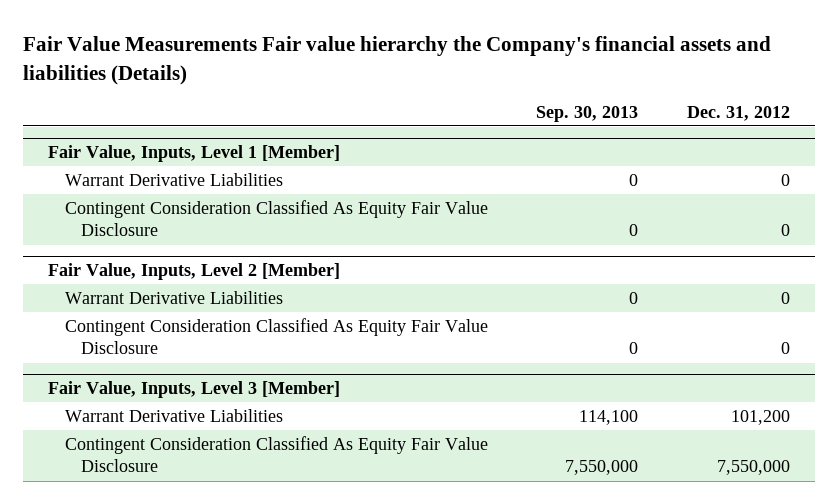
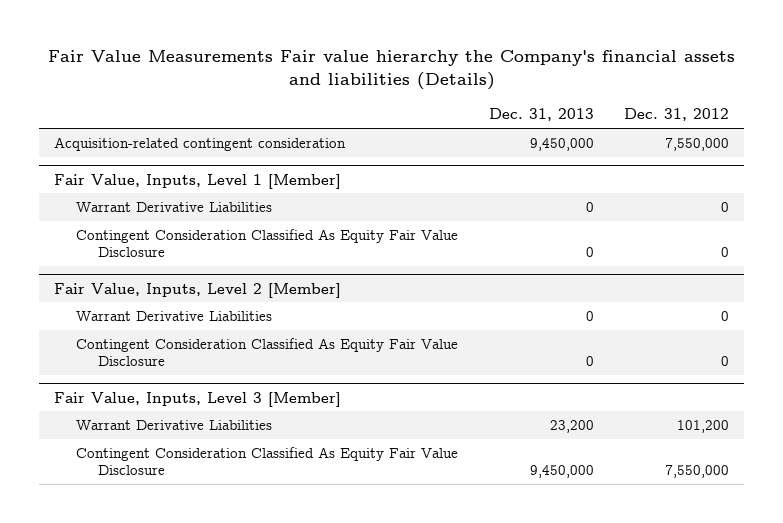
[536,105,639,122] Sep. 30, 2013 -> none
none -> [488,108,594,122] Dec. 31, 2013
none -> [54,137,347,152] Acquisition-related contingent consideration

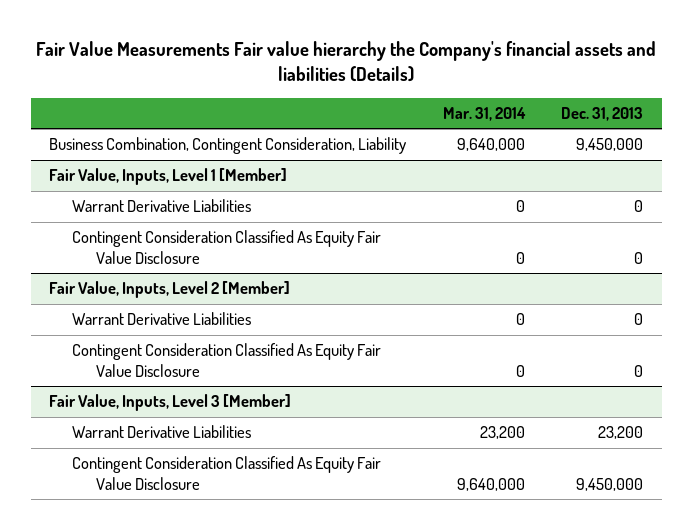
[623,108,729,122] Dec. 31, 2012 -> none
none -> [442,106,526,121] Mar. 31, 2014
[54,137,347,152] Acquisition-related contingent consideration -> [49,137,407,155] Business Combination, Contingent Consideration, Liability

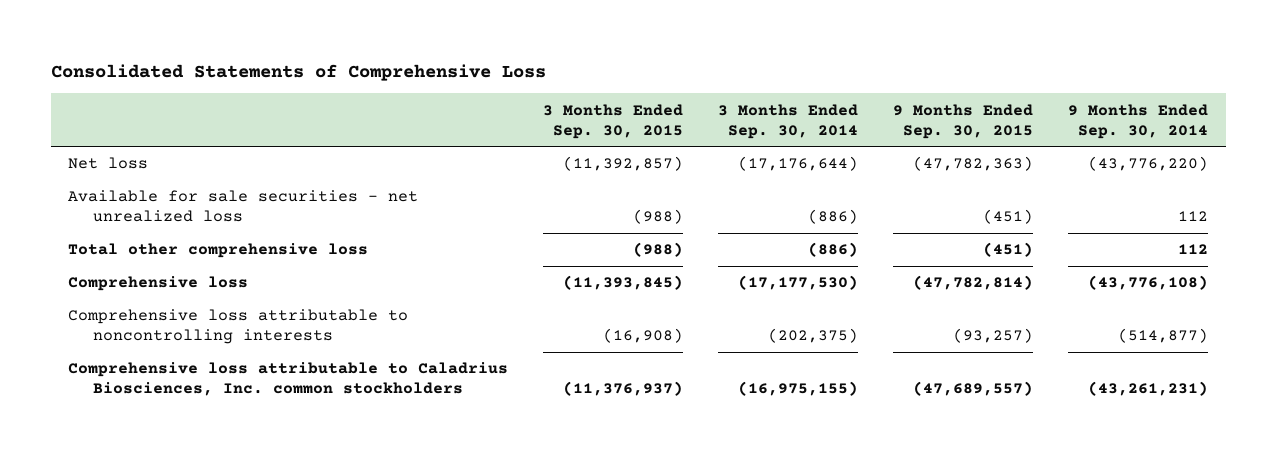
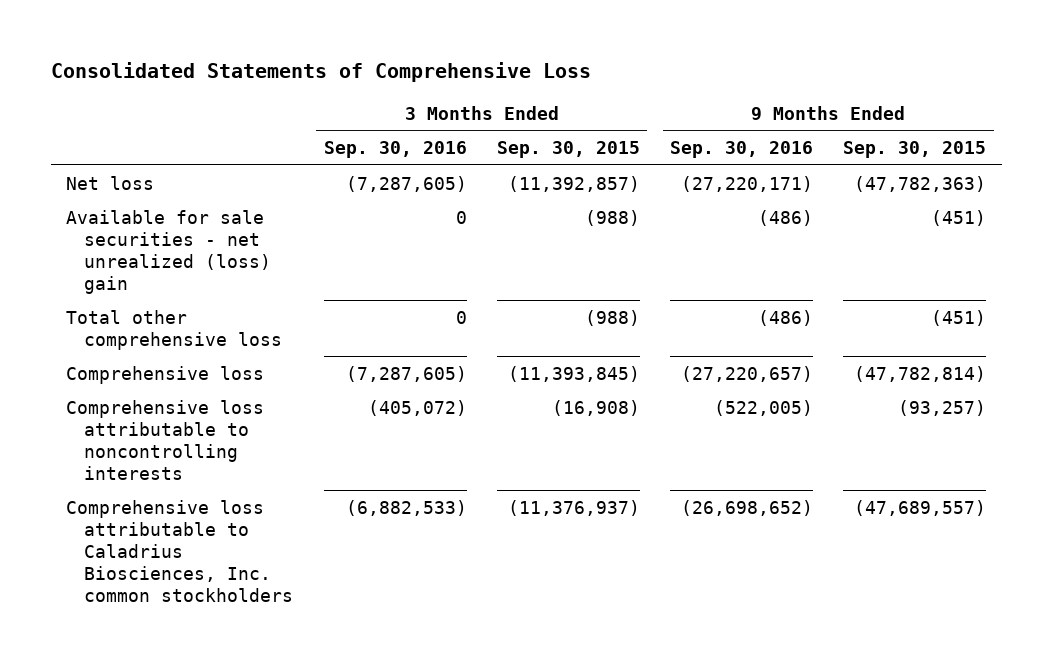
[718,103,859,139] 3 Months Ended Sep. 30, 2014 -> none
[1068,103,1209,139] 9 Months Ended Sep. 30, 2014 -> none
none -> [323,141,467,159] Sep. 30, 2016
none -> [670,141,814,159] Sep. 30, 2016
[68,190,419,223] Available for sale securities - net unrealized loss -> [66,209,272,294] Available for sale securities - net unrealized (loss) gain

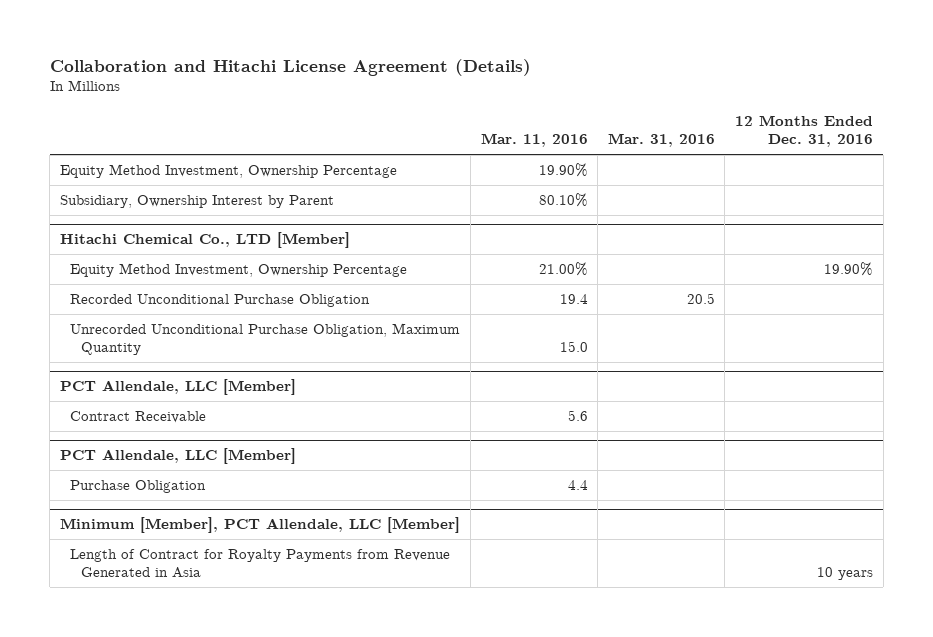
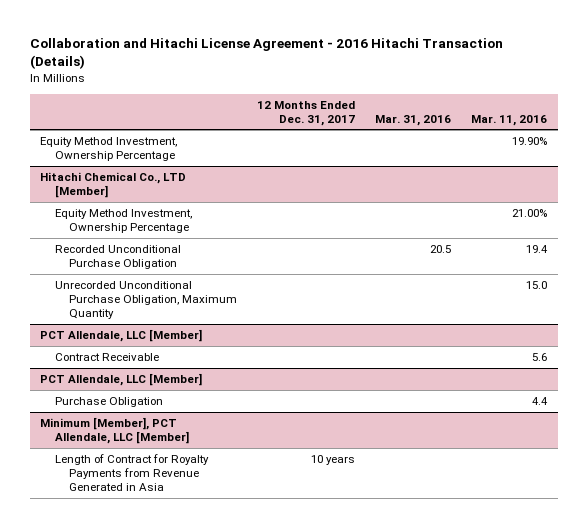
[49,59,531,77] Collaboration and Hitachi License Agreement (Details) -> [29,38,503,70] Collaboration and Hitachi License Agreement - 2016 Hitachi Transaction (Details)
[735,114,874,148] 12 Months Ended Dec. 31, 2016 -> none
none -> [257,100,356,126] 12 Months Ended Dec. 31, 2017
[59,194,334,208] Subsidiary, Ownership Interest by Parent -> none

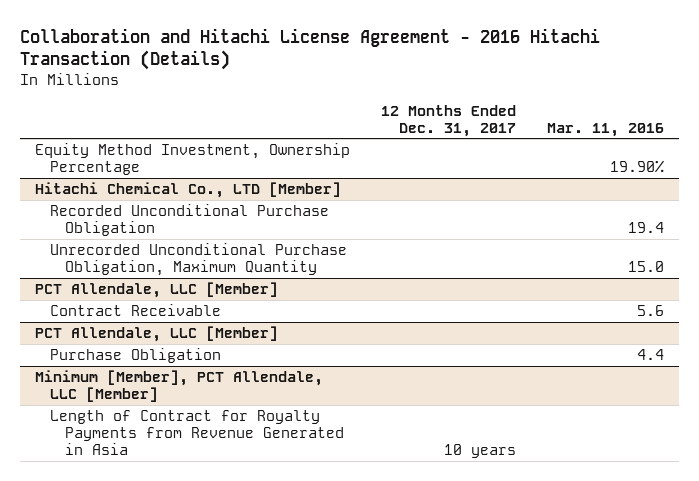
[375,114,452,126] Mar. 31, 2016 -> none
[54,208,192,233] Equity Method Investment, Ownership Percentage -> none

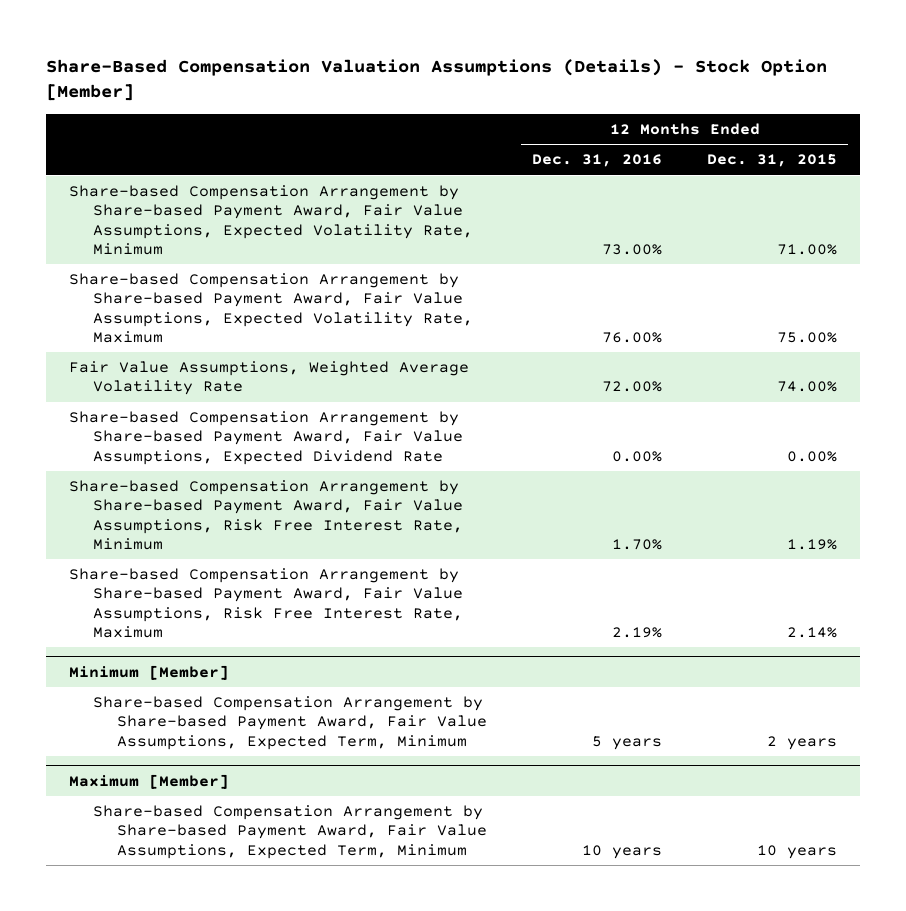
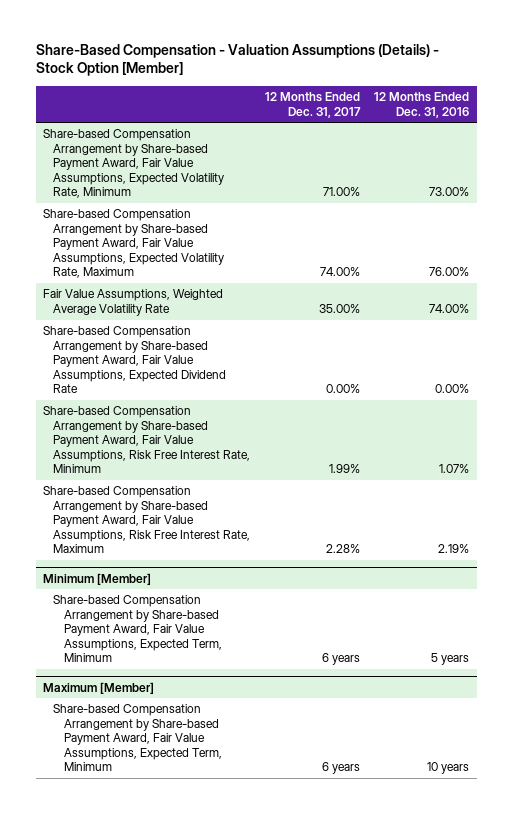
[46,58,828,102] Share-Based Compensation Valuation Assumptions (Details) - Stock Option [Member] -> [35,43,439,77] Share-Based Compensation - Valuation Assumptions (Details) - Stock Option [Member]
[707,154,838,168] Dec. 31, 2015 -> none
none -> [264,92,361,118] 12 Months Ended Dec. 31, 2017
[602,381,663,393] 72.00% -> [429,303,470,313] 74.00%
[612,539,663,551] 1.70% -> [439,464,470,474] 1.07%

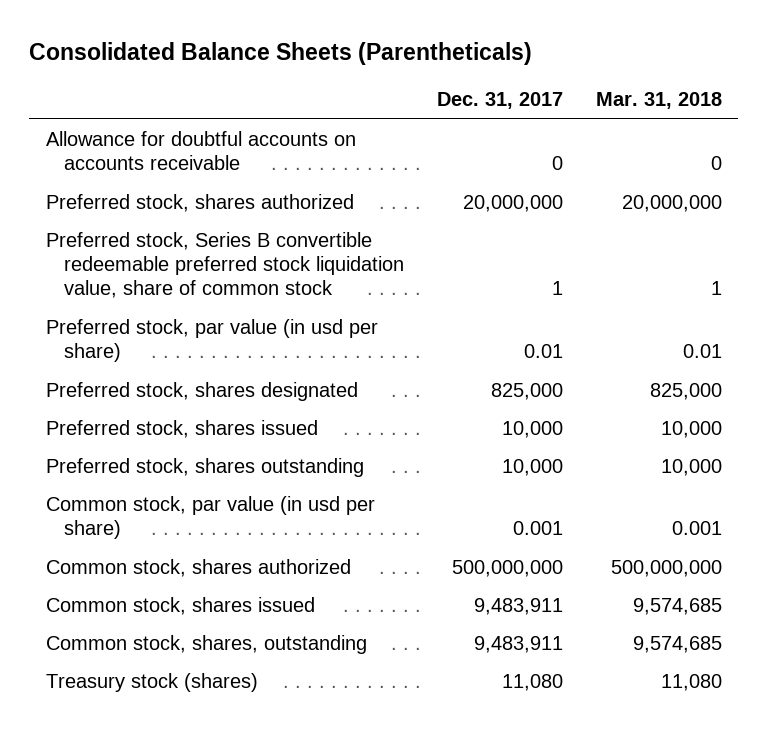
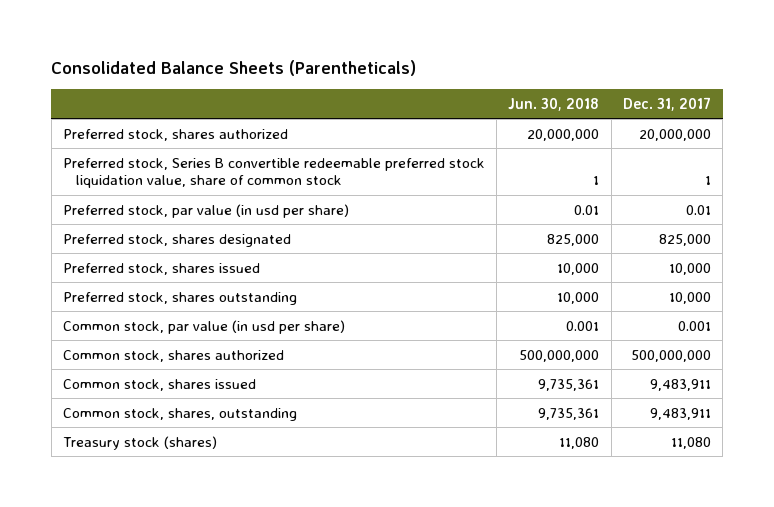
[595,92,722,110] Mar. 31, 2018 -> none
none -> [508,98,600,112] Jun. 30, 2018
[45,131,356,171] Allowance for doubtful accounts on accounts receivable -> none

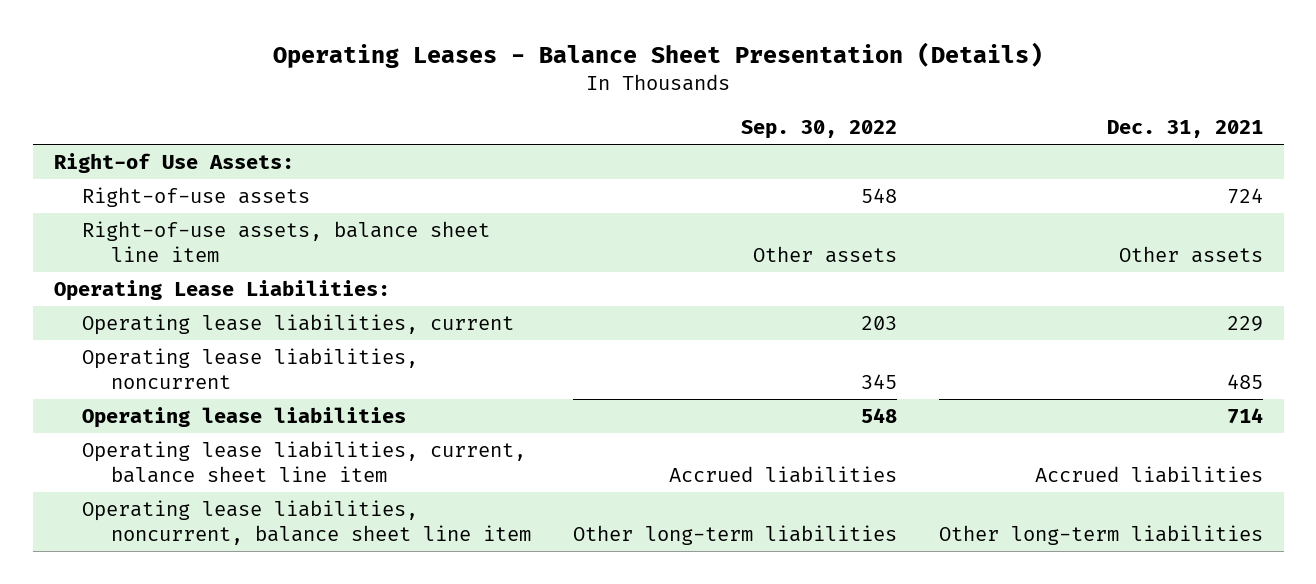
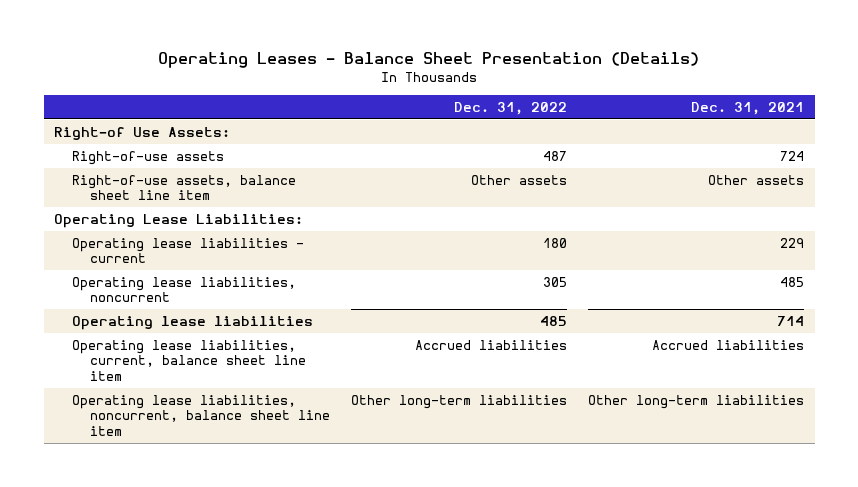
[740,120,897,140] Sep. 30, 2022 -> none
none -> [454,102,568,116] Dec. 31, 2022
[82,313,515,335] Operating lease liabilities, current -> [72,237,305,264] Operating lease liabilities - current

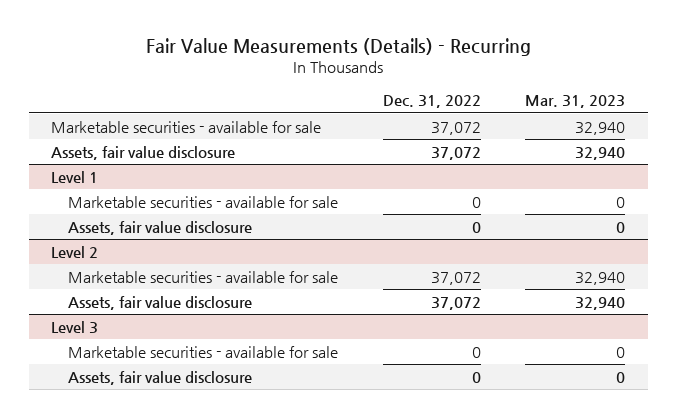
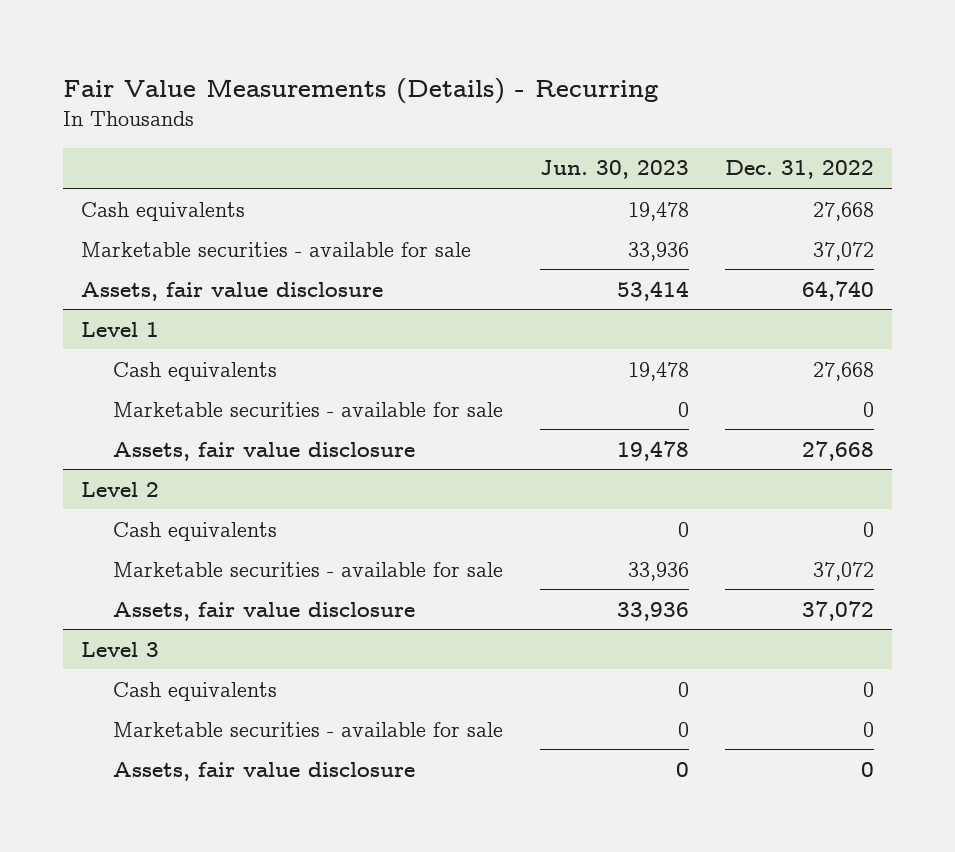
[525,95,626,109] Mar. 31, 2023 -> none
none -> [539,160,689,180] Jun. 30, 2023
none -> [81,201,246,221] Cash equivalents
[430,147,481,161] 37,072 -> [801,280,874,301] 64,740
none -> [113,361,278,381] Cash equivalents
[471,222,481,234] 0 -> [801,440,874,461] 27,668
none -> [113,521,278,541] Cash equivalents
none -> [113,681,278,701] Cash equivalents

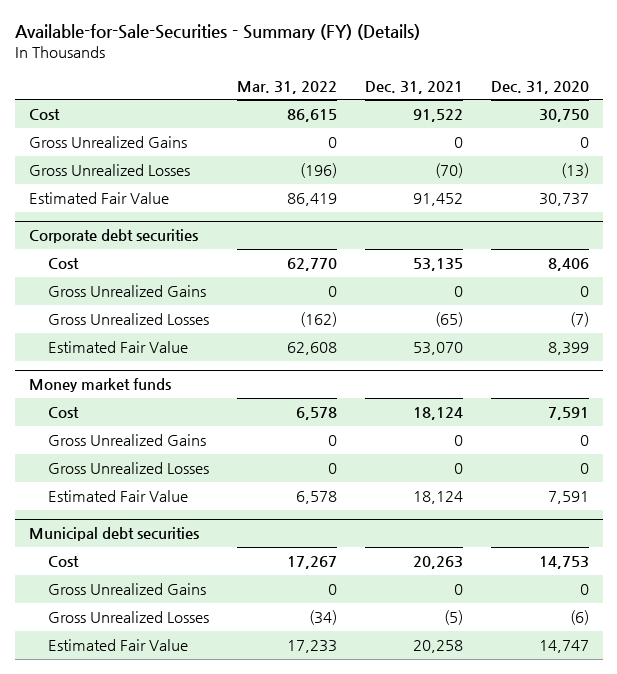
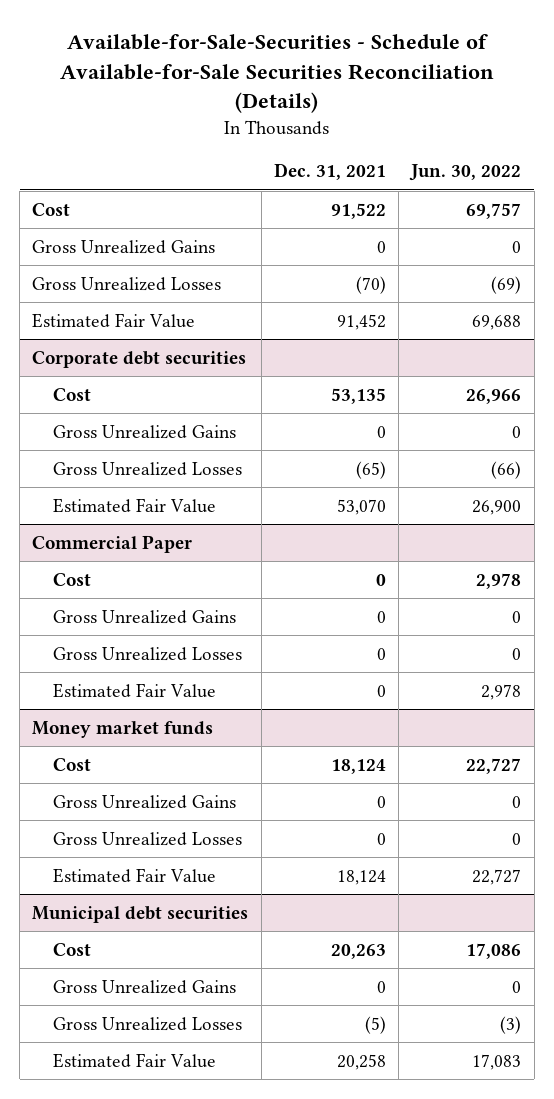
[14,24,420,41] Available-for-Sale-Securities - Summary (FY) (Details) -> [59,34,494,113] Available-for-Sale-Securities - Schedule of Available-for-Sale Securities Reconciliation (Details)
[236,80,337,94] Mar. 31, 2022 -> none
[490,80,589,94] Dec. 31, 2020 -> none
none -> [409,164,522,182] Jun. 30, 2022
none -> [32,534,193,553] Commercial Paper
none -> [53,572,92,586] Cost
none -> [53,609,237,624] Gross Unrealized Gains
none -> [53,646,243,661] Gross Unrealized Losses
none -> [53,682,217,698] Estimated Fair Value

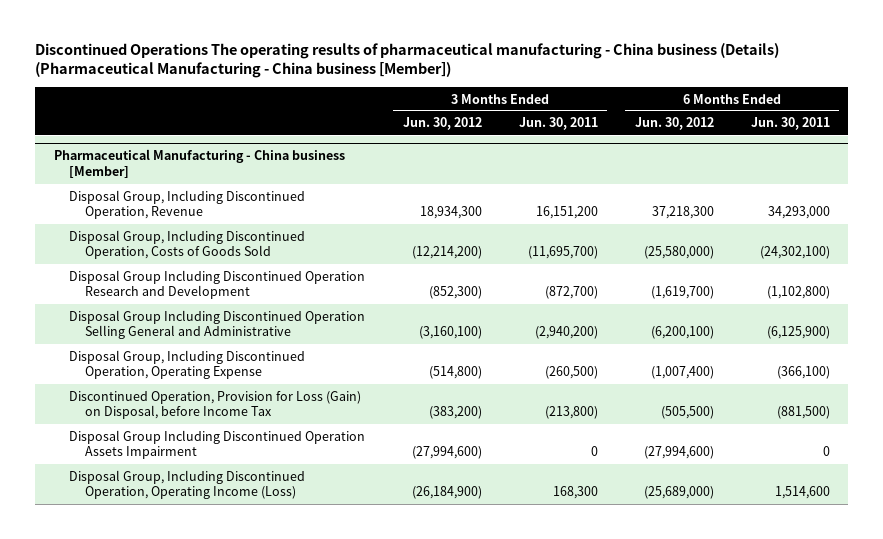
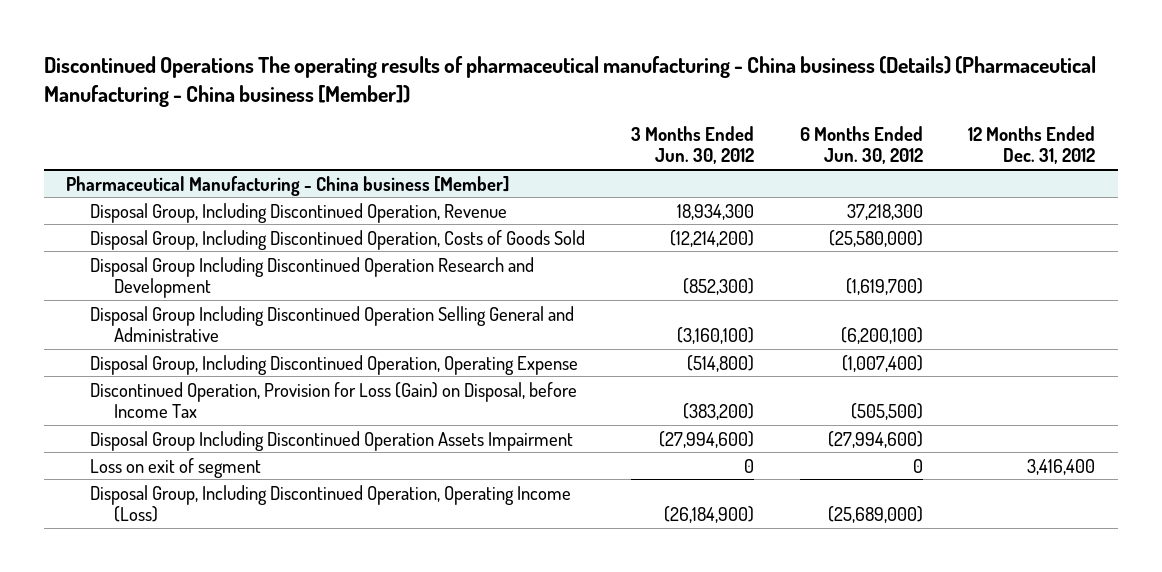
[518,117,598,131] Jun. 30, 2011 -> none
[750,117,830,131] Jun. 30, 2011 -> none
none -> [968,125,1096,165] 12 Months Ended Dec. 31, 2012
none -> [90,457,262,478] Loss on exit of segment

